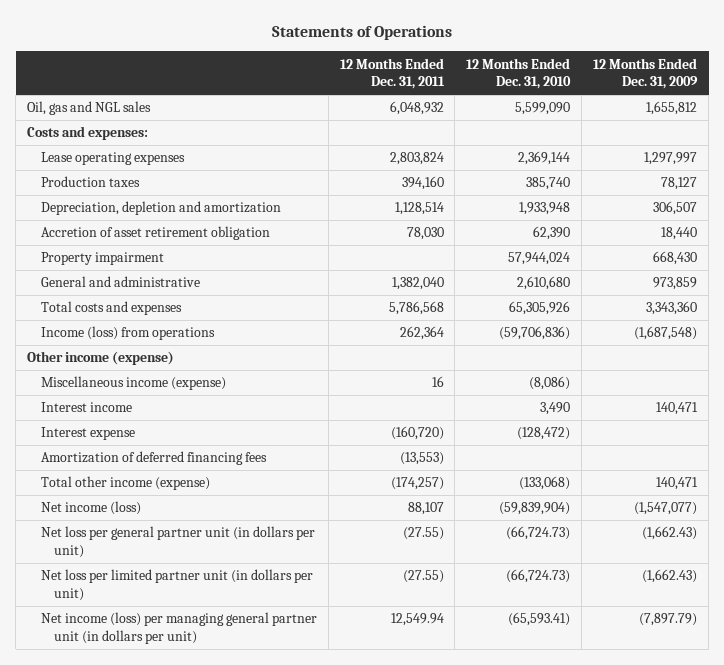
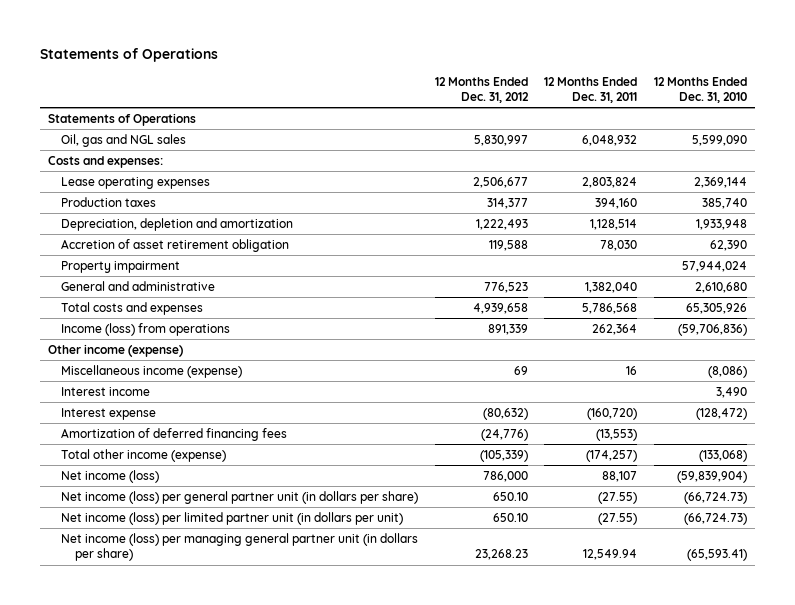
[593,57,699,90] 12 Months Ended Dec. 31, 2009 -> none
none -> [434,76,529,103] 12 Months Ended Dec. 31, 2012
none -> [47,113,196,127] Statements of Operations
[40,526,315,558] Net loss per general partner unit (in dollars per unit) -> [61,491,419,505] Net income (loss) per general partner unit (in dollars per share)
[40,569,313,601] Net loss per limited partner unit (in dollars per unit) -> [61,512,404,526] Net income (loss) per limited partner unit (in dollars per unit)
[40,612,317,644] Net income (loss) per managing general partner unit (in dollars per unit) -> [61,533,419,562] Net income (loss) per managing general partner unit (in dollars per share)

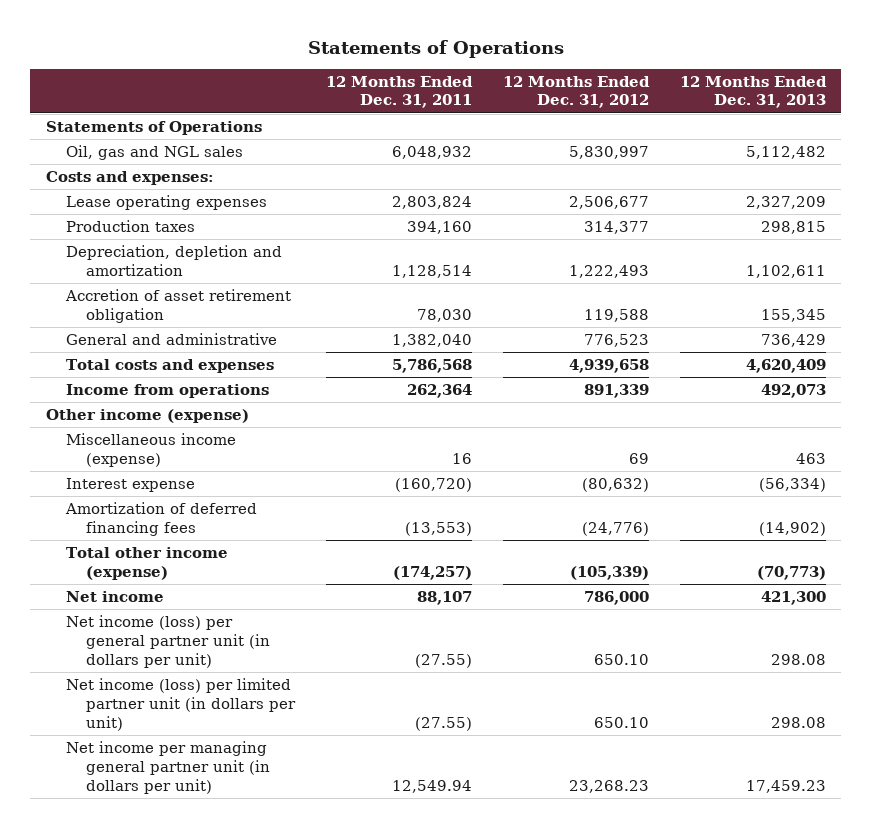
[653,76,747,103] 12 Months Ended Dec. 31, 2010 -> none
none -> [679,75,827,109] 12 Months Ended Dec. 31, 2013
[61,261,181,274] Property impairment -> none
[61,323,231,337] Income (loss) from operations -> [65,384,269,399] Income from operations
[61,387,151,397] Interest income -> none
[61,470,160,484] Net income (loss) -> [65,591,164,603] Net income
[61,491,419,505] Net income (loss) per general partner unit (in dollars per share) -> [65,615,270,668] Net income (loss) per general partner unit (in dollars per unit)
[61,533,419,562] Net income (loss) per managing general partner unit (in dollars per share) -> [65,741,270,794] Net income per managing general partner unit (in dollars per unit)

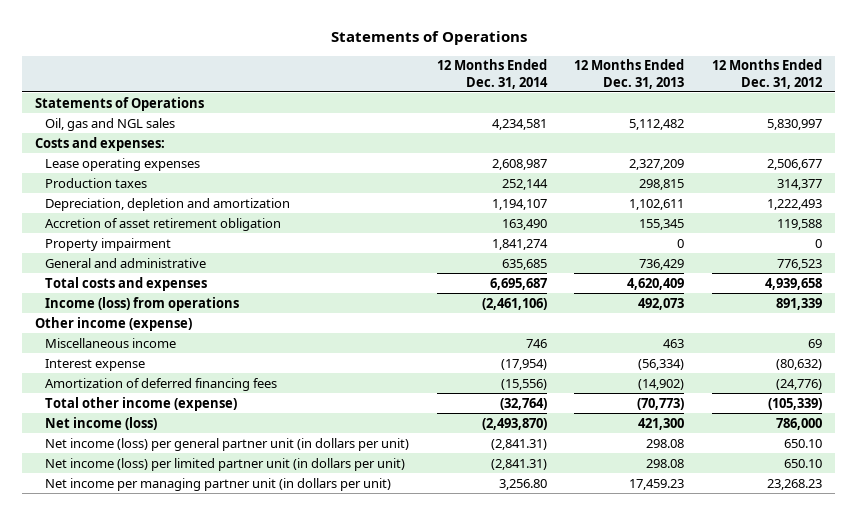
[325,75,473,109] 12 Months Ended Dec. 31, 2011 -> none
none -> [436,59,548,89] 12 Months Ended Dec. 31, 2014
none -> [45,237,172,251] Property impairment
[65,384,269,399] Income from operations -> [45,296,240,311] Income (loss) from operations
[65,433,236,467] Miscellaneous income (expense) -> [45,337,177,348] Miscellaneous income
[65,591,164,603] Net income -> [45,416,158,430] Net income (loss)
[65,741,270,794] Net income per managing general partner unit (in dollars per unit) -> [45,477,392,491] Net income per managing partner unit (in dollars per unit)

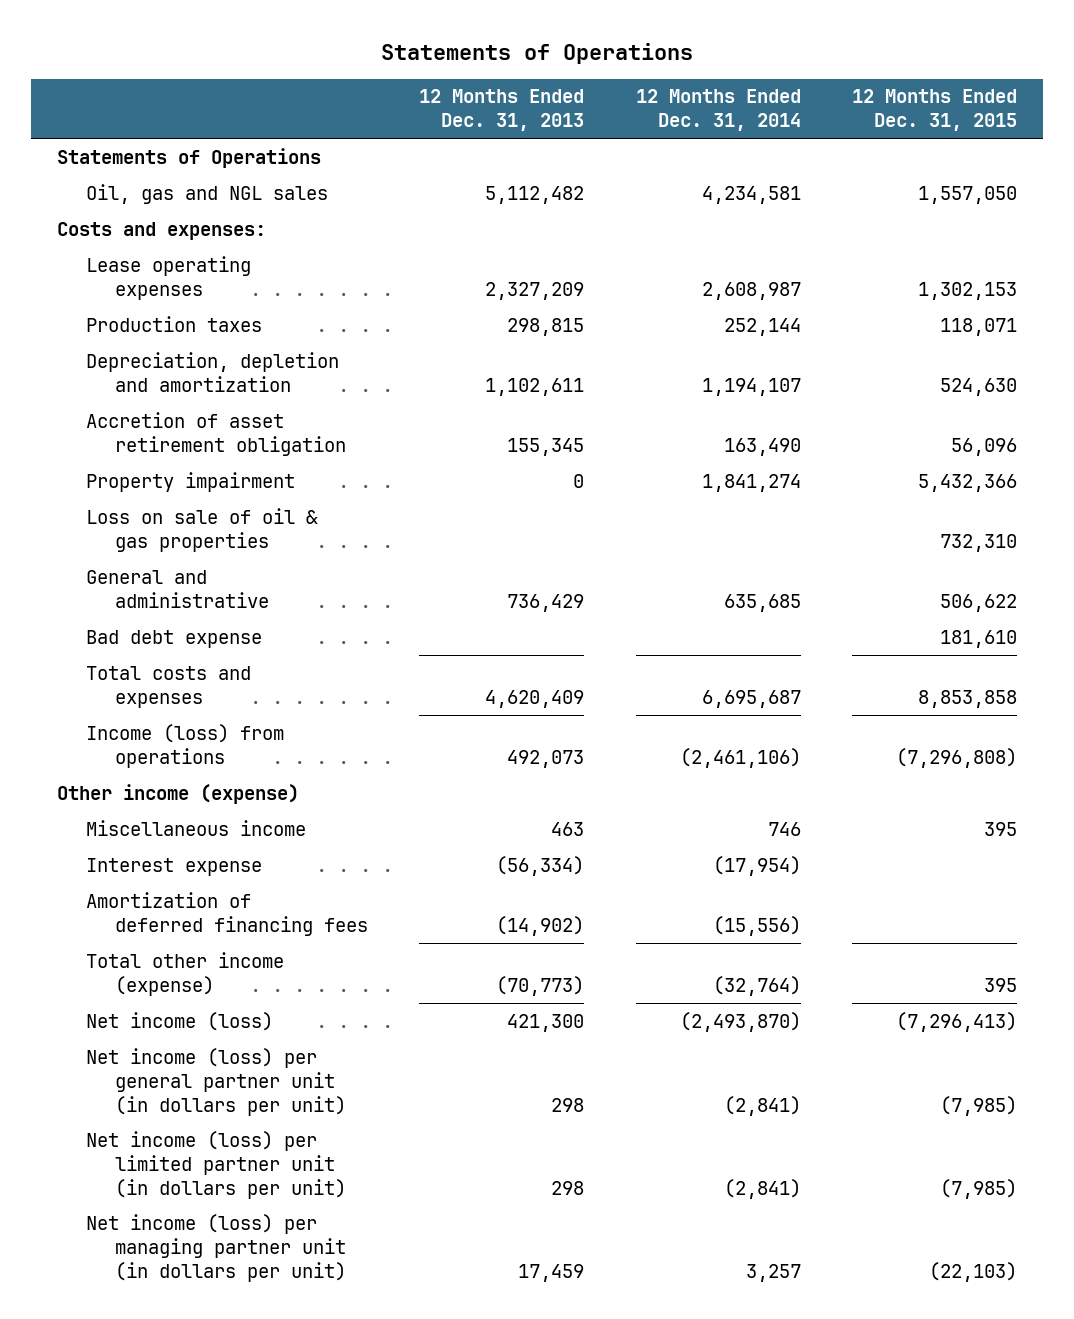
[711,59,822,89] 12 Months Ended Dec. 31, 2012 -> none
none -> [852,89,1018,132] 12 Months Ended Dec. 31, 2015
none -> [85,507,318,552] Loss on sale of oil & gas properties
none -> [85,629,262,648] Bad debt expense
[490,438,547,450] (2,841.31) -> [723,1095,801,1116] (2,841)
[646,438,685,448] 298.08 -> [551,1097,585,1112] 298
[490,458,547,470] (2,841.31) -> [723,1178,801,1199] (2,841)
[646,458,685,468] 298.08 -> [551,1180,585,1195] 298
[45,477,392,491] Net income per managing partner unit (in dollars per unit) -> [85,1213,346,1282] Net income (loss) per managing partner unit (in dollars per unit)
[498,478,547,490] 3,256.80 -> [745,1263,801,1282] 3,257
[629,478,685,490] 17,459.23 -> [518,1263,585,1282] 17,459

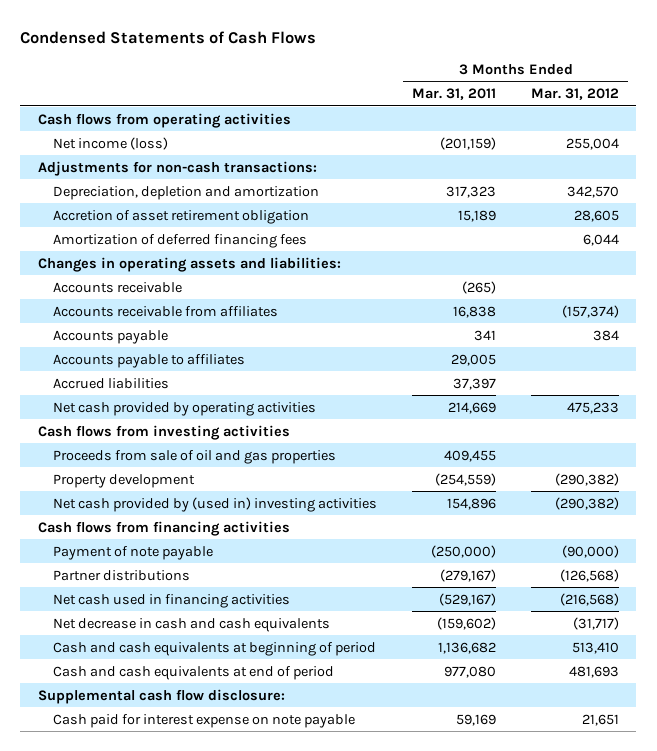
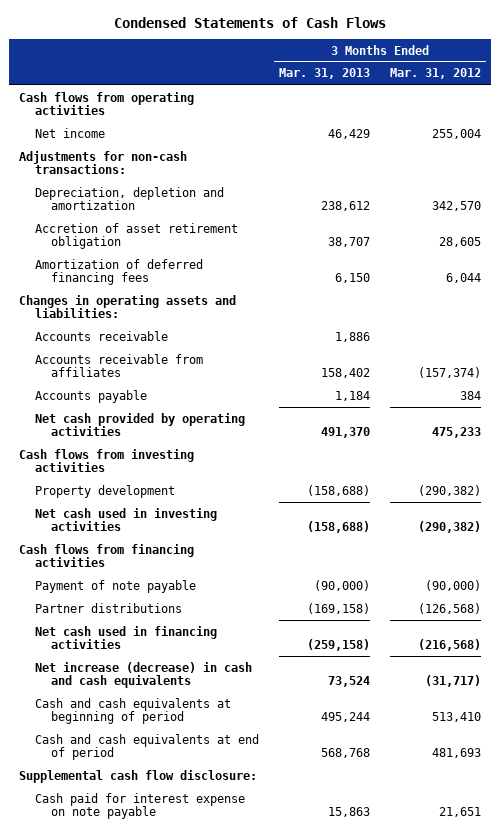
[412,88,497,101] Mar. 31, 2011 -> none
none -> [279,68,371,80] Mar. 31, 2013
[53,136,169,150] Net income (loss) -> [35,127,106,138] Net income
[53,353,246,368] Accounts payable to affiliates -> none
[53,377,170,389] Accrued liabilities -> none
[53,449,337,464] Proceeds from sale of oil and gas properties -> none
[53,496,378,512] Net cash provided by (used in) investing activities -> [35,507,218,532] Net cash used in investing activities
[53,617,331,632] Net decrease in cash and cash equivalents -> [35,661,253,689] Net increase (decrease) in cash and cash equivalents

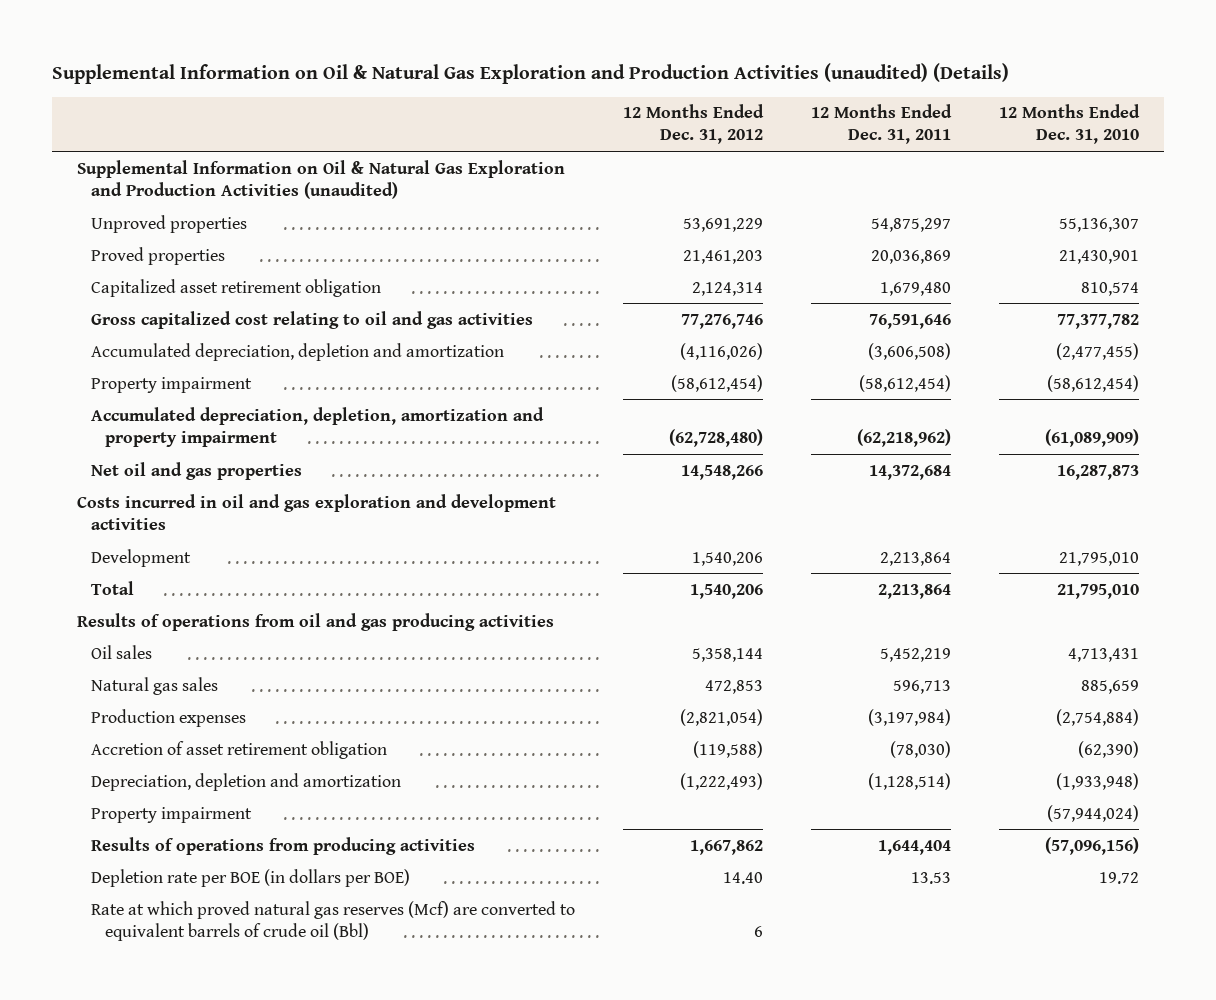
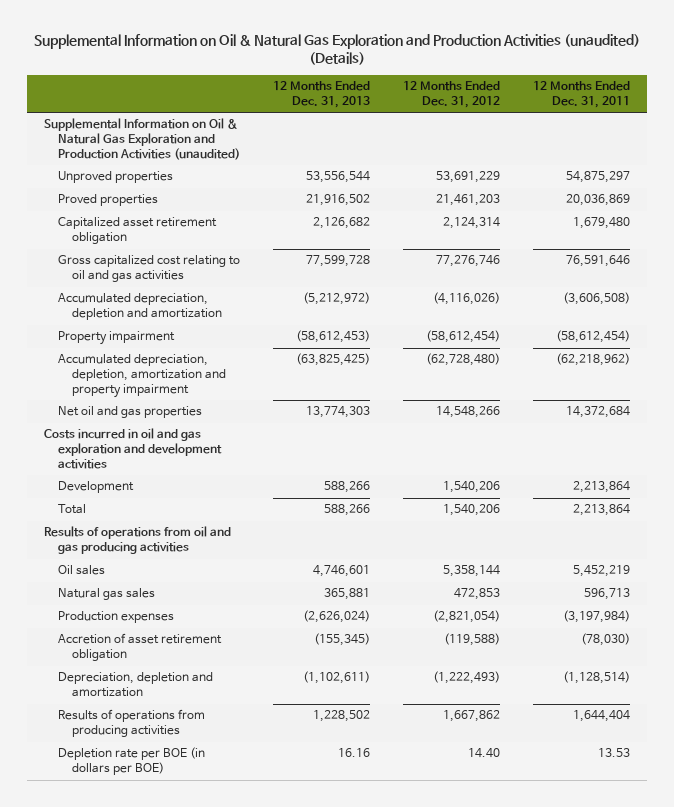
[999,104,1141,145] 12 Months Ended Dec. 31, 2010 -> none
none -> [272,81,370,109] 12 Months Ended Dec. 31, 2013
[90,806,252,823] Property impairment -> none
[90,900,575,941] Rate at which proved natural gas reserves (Mcf) are converted to equivalent barrels of crude oil (Bbl) -> none

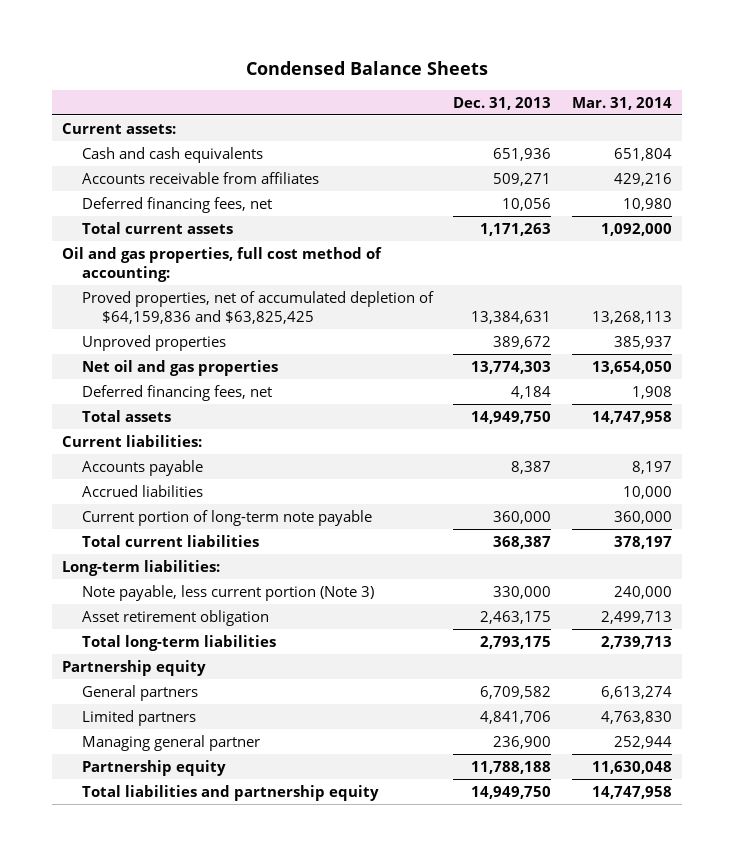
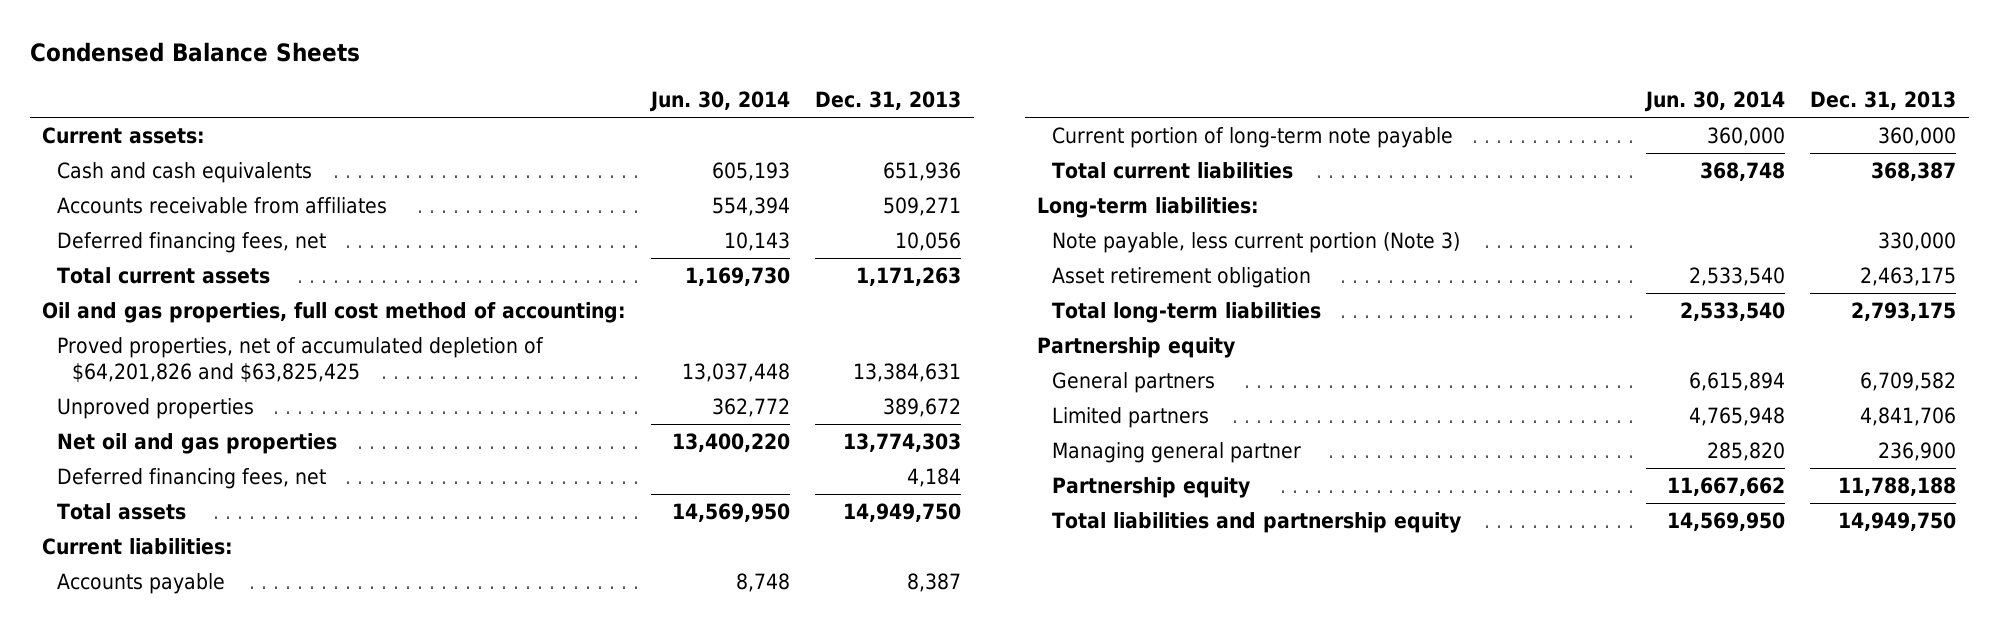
[571,97,672,111] Mar. 31, 2014 -> none
none -> [649,90,791,112] Jun. 30, 2014
[81,290,434,324] Proved properties, net of accumulated depletion of $64,159,836 and $63,825,425 -> [57,337,545,384] Proved properties, net of accumulated depletion of $64,201,826 and $63,825,425
[81,484,203,497] Accrued liabilities -> none

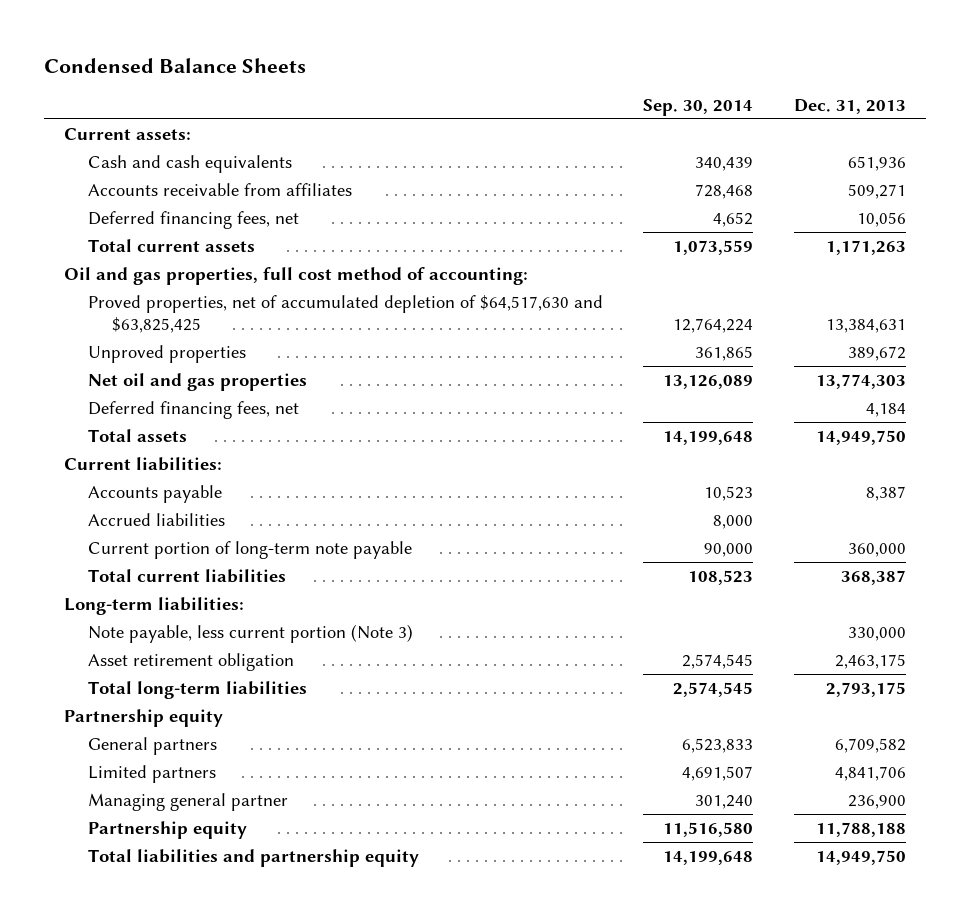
[649,90,791,112] Jun. 30, 2014 -> none
none -> [643,99,754,117] Sep. 30, 2014
[57,337,545,384] Proved properties, net of accumulated depletion of $64,201,826 and $63,825,425 -> [87,294,603,333] Proved properties, net of accumulated depletion of $64,517,630 and $63,825,425
none -> [87,512,225,526] Accrued liabilities

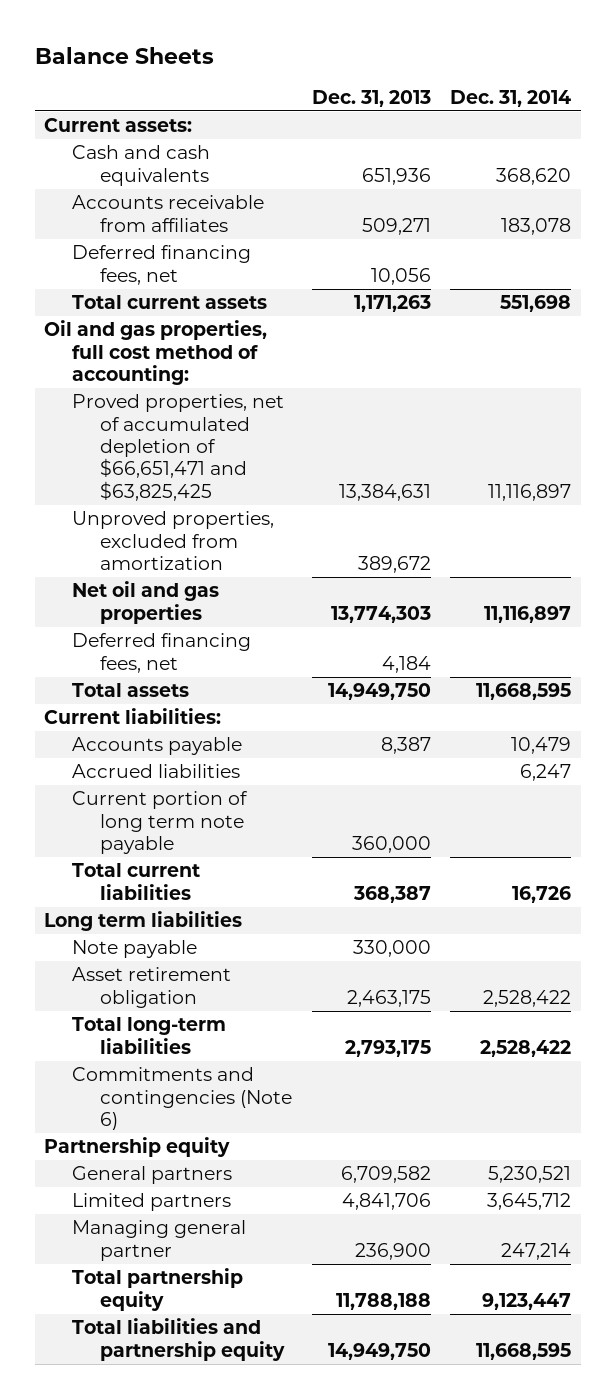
[43,57,306,73] Condensed Balance Sheets -> [34,47,214,65] Balance Sheets
[643,99,754,117] Sep. 30, 2014 -> none
none -> [450,89,572,107] Dec. 31, 2014
[87,294,603,333] Proved properties, net of accumulated depletion of $64,517,630 and $63,825,425 -> [72,394,285,501] Proved properties, net of accumulated depletion of $66,651,471 and $63,825,425
[87,344,246,363] Unproved properties -> [72,511,275,571] Unproved properties, excluded from amortization
[87,540,412,559] Current portion of long-term note payable -> [72,791,249,855] Current portion of long term note payable
[64,596,245,615] Long-term liabilities: -> [44,911,243,932] Long term liabilities
[87,623,413,643] Note payable, less current portion (Note 3) -> [72,940,198,959] Note payable
none -> [72,1067,293,1131] Commitments and contingencies (Note 6)
[87,820,247,839] Partnership equity -> [72,1268,244,1311] Total partnership equity

